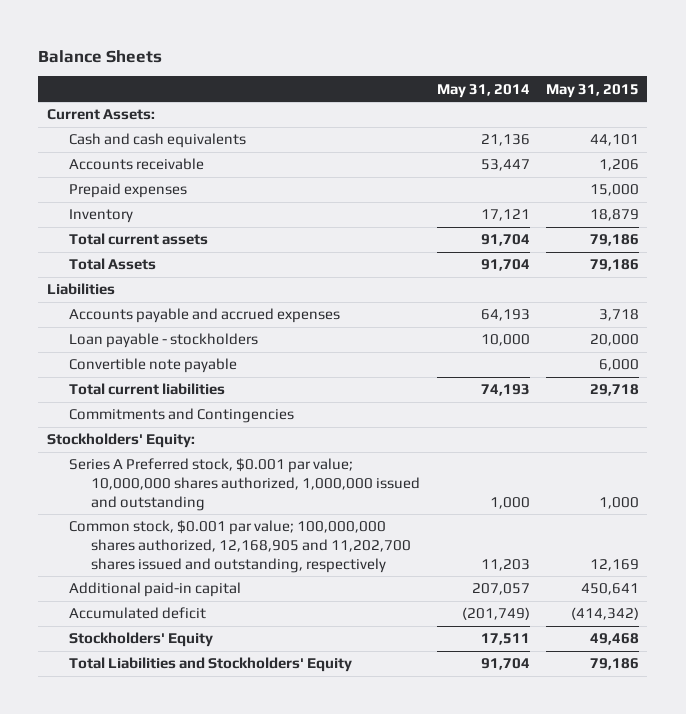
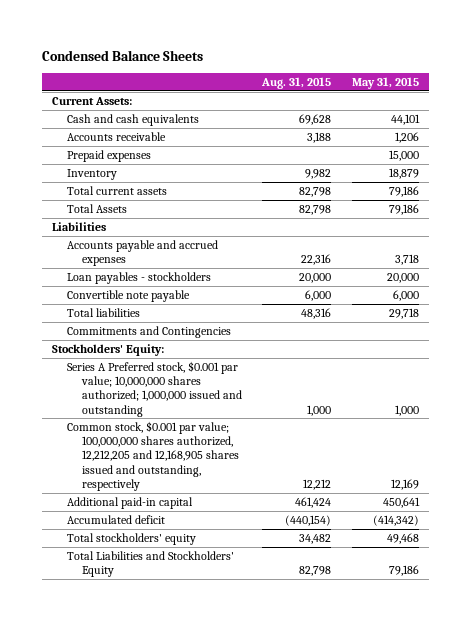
[38,49,163,63] Balance Sheets -> [42,49,204,61] Condensed Balance Sheets
[436,83,530,98] May 31, 2014 -> none
none -> [261,76,332,89] Aug. 31, 2015
[68,333,258,349] Loan payable - stockholders -> [67,272,212,285] Loan payables - stockholders
[68,383,225,396] Total current liabilities -> [67,308,141,318] Total liabilities
[68,458,421,511] Series A Preferred stock, $0.001 par value; 10,000,000 shares authorized, 1,000,000 issued and outstanding -> [67,361,242,417] Series A Preferred stock, $0.001 par value; 10,000,000 shares authorized; 1,000,000 issued and outstanding
[68,520,412,573] Common stock, $0.001 par value; 100,000,000 shares authorized, 12,168,905 and 11,202,700 shares issued and outstanding, respectively -> [67,421,239,491] Common stock, $0.001 par value; 100,000,000 shares authorized, 12,212,205 and 12,168,905 shares issued and outstanding, respectively
[68,632,213,648] Stockholders' Equity -> [67,533,197,546] Total stockholders' equity

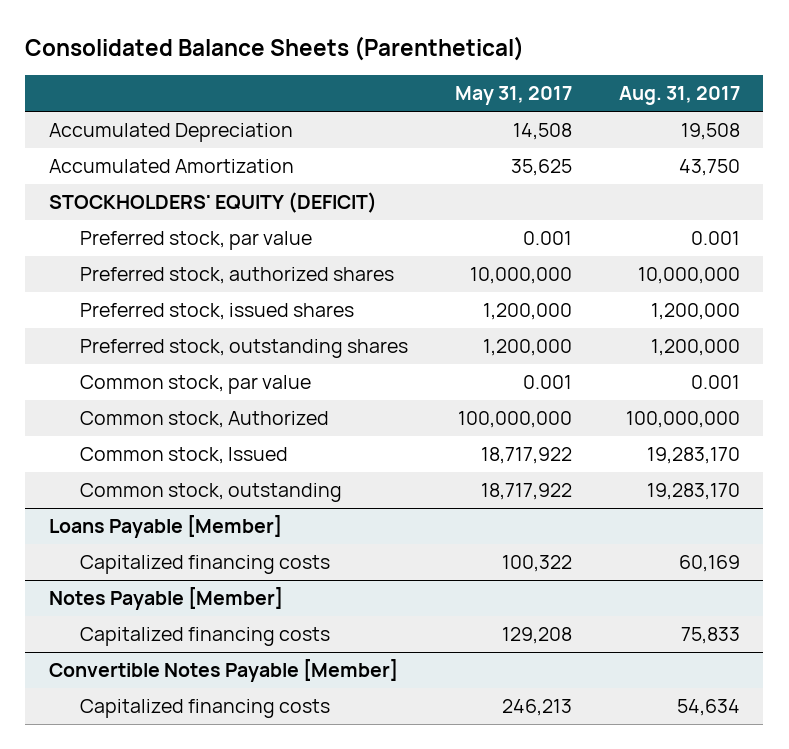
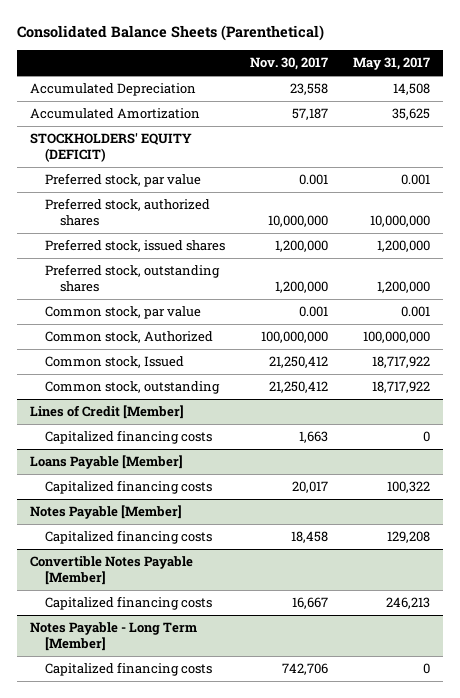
[618,86,740,106] Aug. 31, 2017 -> none
none -> [250,57,329,71] Nov. 30, 2017
none -> [29,405,184,420] Lines of Credit [Member]
none -> [45,430,213,445] Capitalized financing costs
none -> [29,622,197,652] Notes Payable - Long Term [Member]
none -> [45,662,213,677] Capitalized financing costs

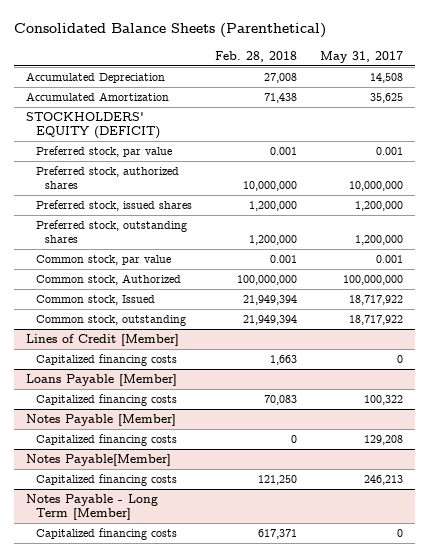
[250,57,329,71] Nov. 30, 2017 -> none
none -> [214,50,297,62] Feb. 28, 2018
[29,556,193,586] Convertible Notes Payable [Member] -> [25,454,171,467] Notes Payable[Member]

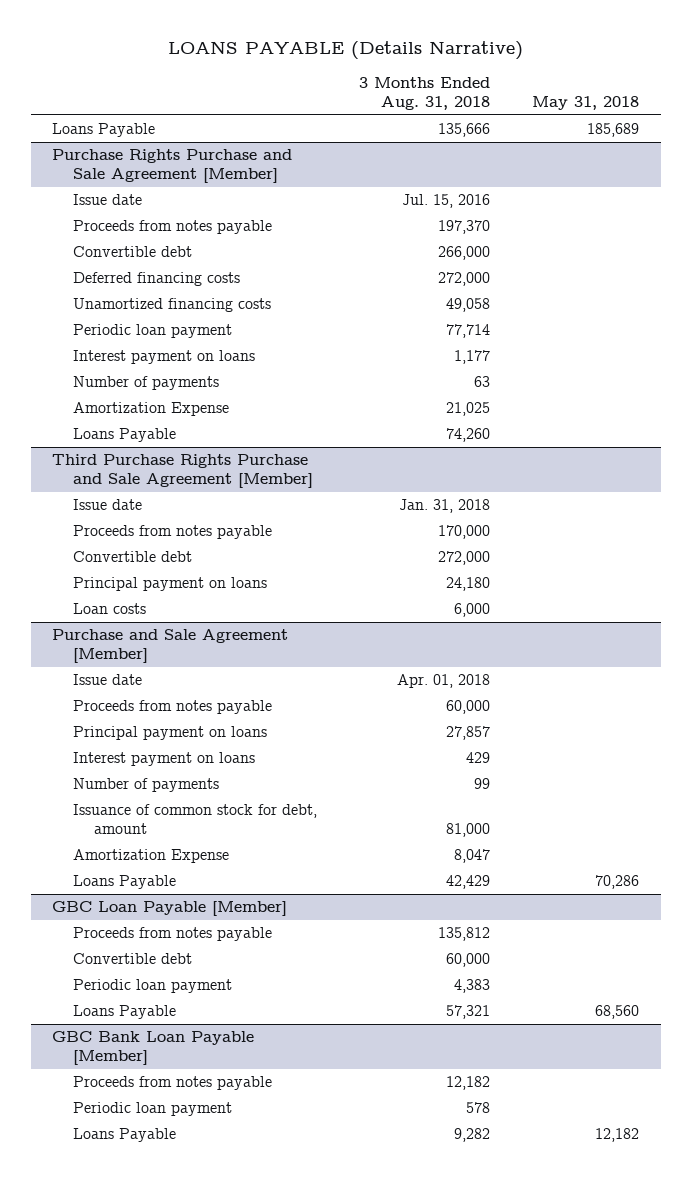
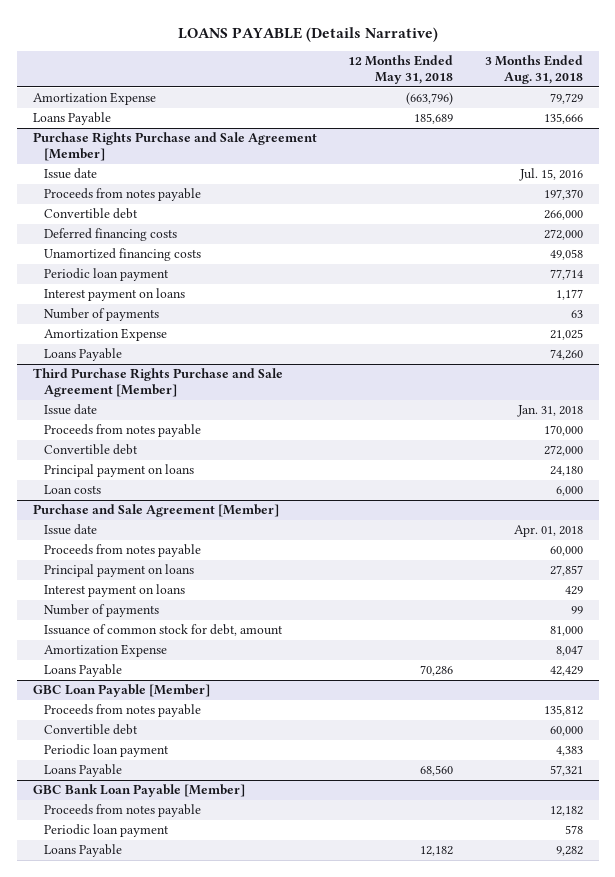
[532,95,640,110] May 31, 2018 -> none
none -> [348,55,454,85] 12 Months Ended May 31, 2018
none -> [32,92,156,106] Amortization Expense

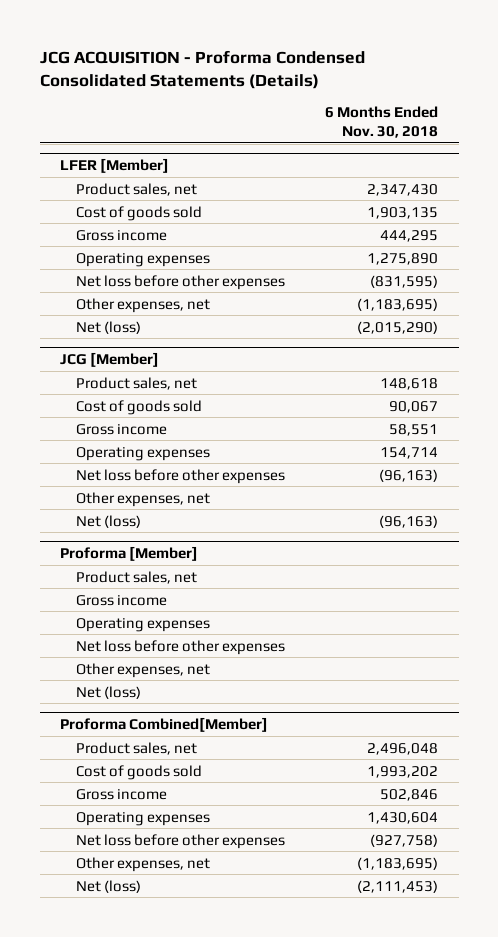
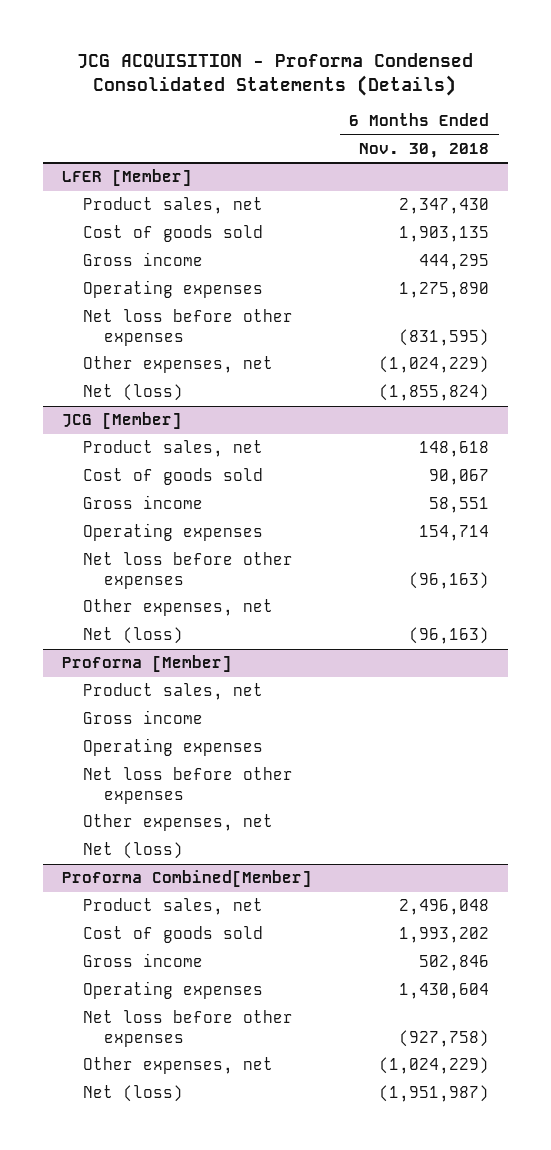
[357,297,439,311] (1,183,695) -> [379,356,490,374] (1,024,229)
[357,320,439,334] (2,015,290) -> [379,384,490,402] (1,855,824)
[357,856,439,870] (1,183,695) -> [379,1057,490,1075] (1,024,229)
[357,879,439,893] (2,111,453) -> [379,1085,490,1103] (1,951,987)

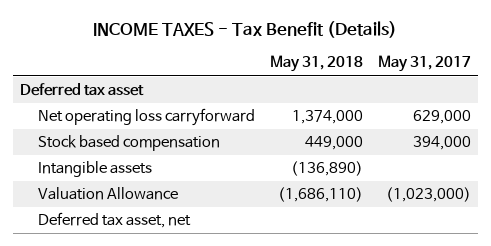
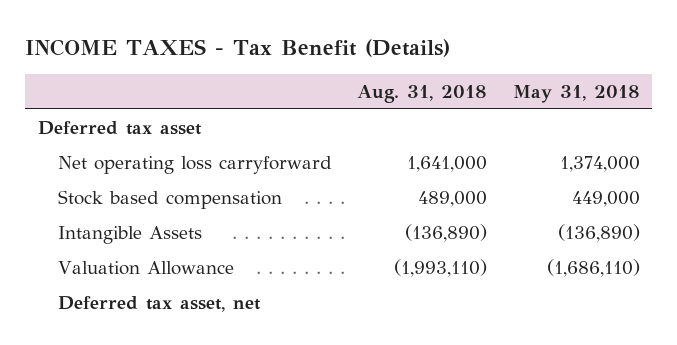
[377,55,471,73] May 31, 2017 -> none
none -> [357,84,488,103] Aug. 31, 2018
[38,161,153,178] Intangible assets -> [58,225,203,244] Intangible Assets

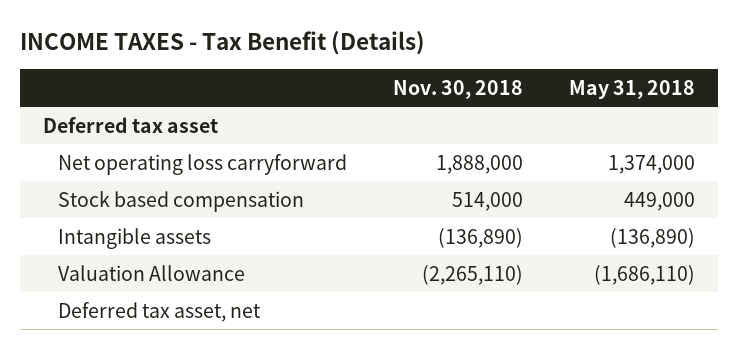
[357,84,488,103] Aug. 31, 2018 -> none
none -> [393,79,524,99] Nov. 30, 2018
[58,225,203,244] Intangible Assets -> [58,227,212,249] Intangible assets

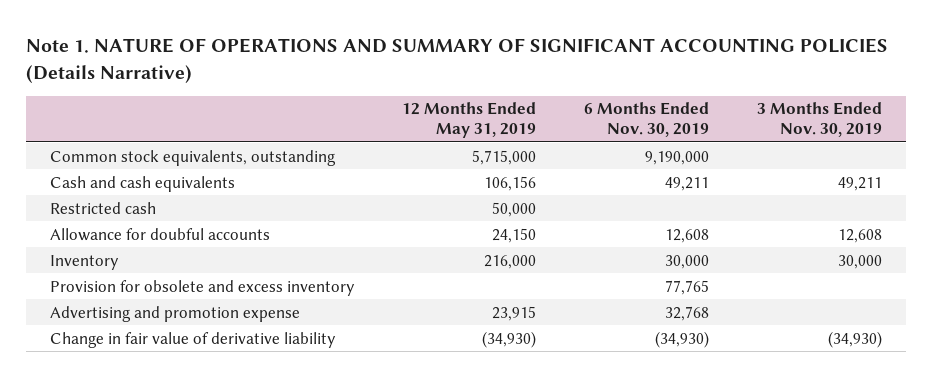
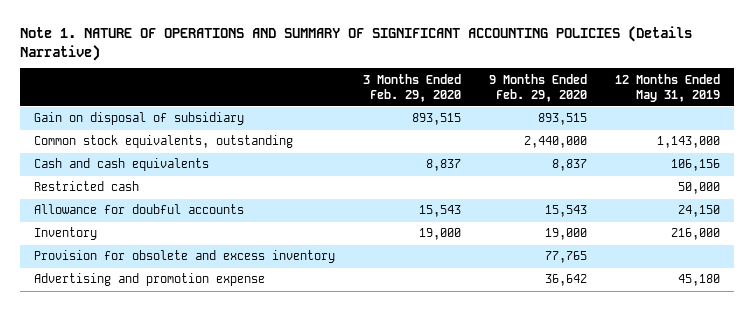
[584,102,710,138] 6 Months Ended Nov. 30, 2019 -> none
[756,102,882,138] 3 Months Ended Nov. 30, 2019 -> none
none -> [362,73,461,102] 3 Months Ended Feb. 29, 2020
none -> [488,73,587,102] 9 Months Ended Feb. 29, 2020
none -> [33,112,244,126] Gain on disposal of subsidiary
[472,149,537,165] 5,715,000 -> [656,136,720,149] 1,143,000
[49,331,336,348] Change in fair value of derivative liability -> none
[492,305,537,321] 23,915 -> [677,274,720,287] 45,180

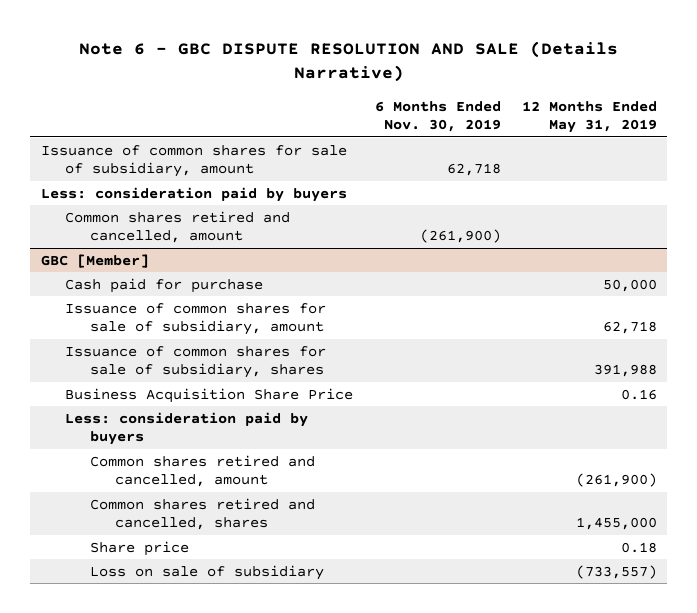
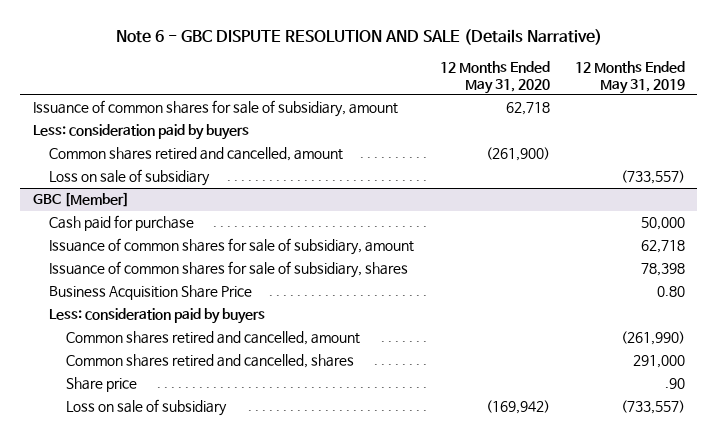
[374,100,501,133] 6 Months Ended Nov. 30, 2019 -> none
none -> [439,61,550,94] 12 Months Ended May 31, 2020
none -> [49,169,211,187] Loss on sale of subsidiary
[593,364,657,378] 391,988 -> [640,263,685,277] 78,398
[620,388,657,400] 0.16 -> [656,286,685,298] 0.80
[575,473,657,488] (261,900) -> [620,331,685,346] (261,990)
[575,517,657,531] 1,455,000 -> [632,355,685,369] 291,000
[620,541,657,553] 0.18 -> [664,378,685,390] .90

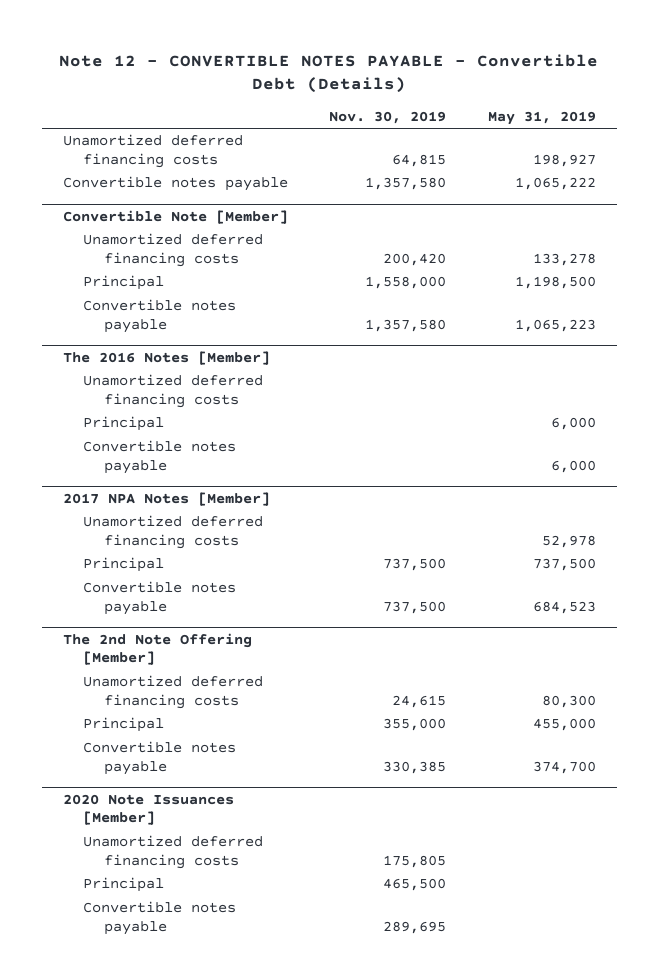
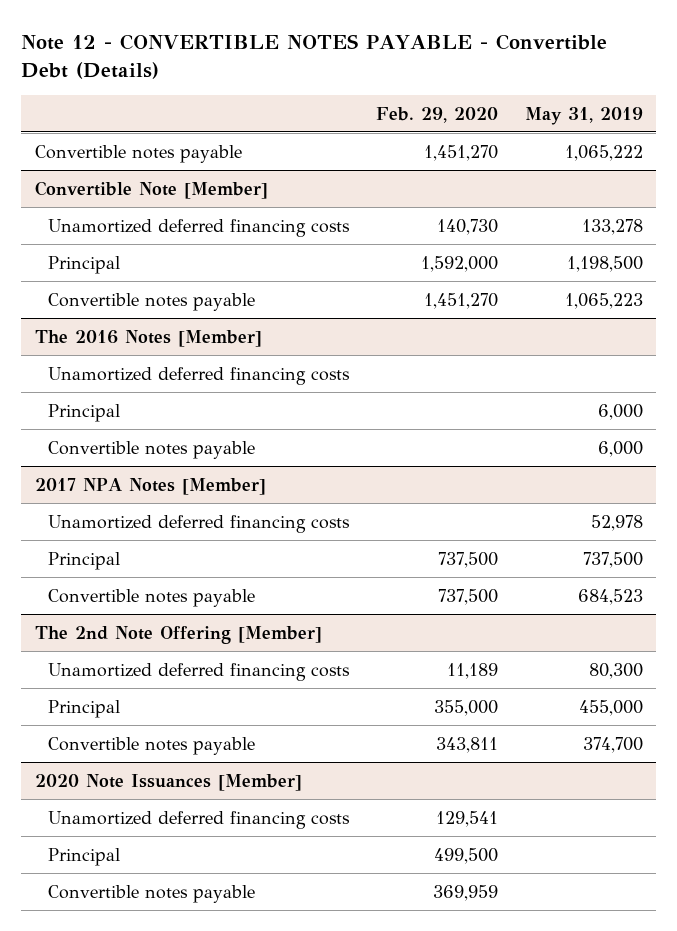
[329,110,447,124] Nov. 30, 2019 -> none
none -> [375,106,498,123] Feb. 29, 2020
[62,134,243,169] Unamortized deferred financing costs -> none

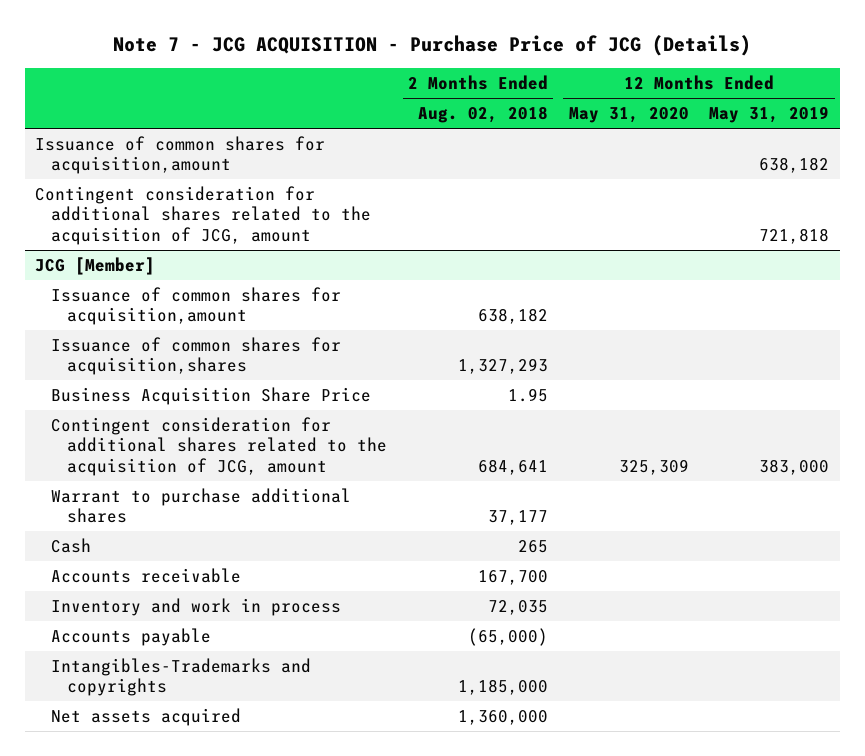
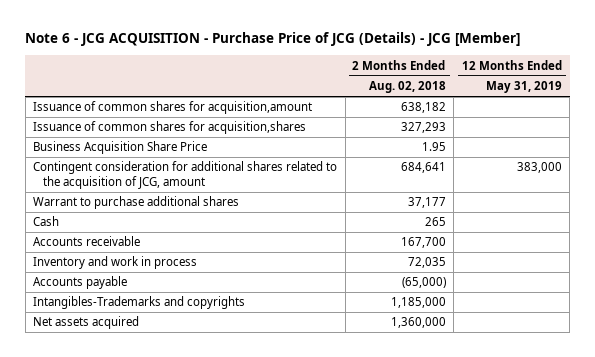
[113,35,752,57] Note 7 - JCG ACQUISITION - Purchase Price of JCG (Details) -> [25,32,521,47] Note 6 - JCG ACQUISITION - Purchase Price of JCG (Details) - JCG [Member]
[568,107,689,124] May 31, 2020 -> none
[35,135,326,175] Issuance of common shares for acquisition,amount -> none
[35,185,372,245] Contingent consideration for additional shares related to the acquisition of JCG, amount -> none
[35,256,156,275] JCG [Member] -> none
[457,358,548,375] 1,327,293 -> [400,122,446,134] 327,293

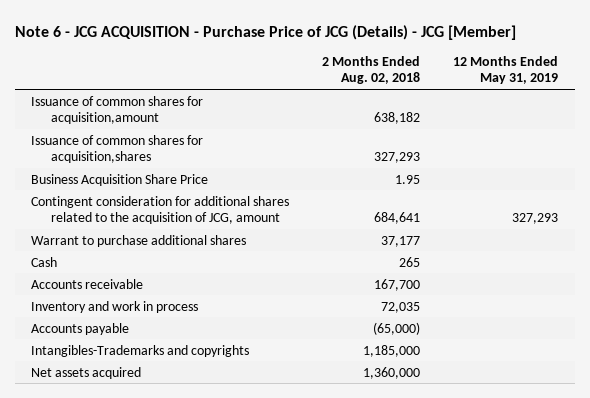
[516,162,562,174] 383,000 -> [512,212,559,224] 327,293

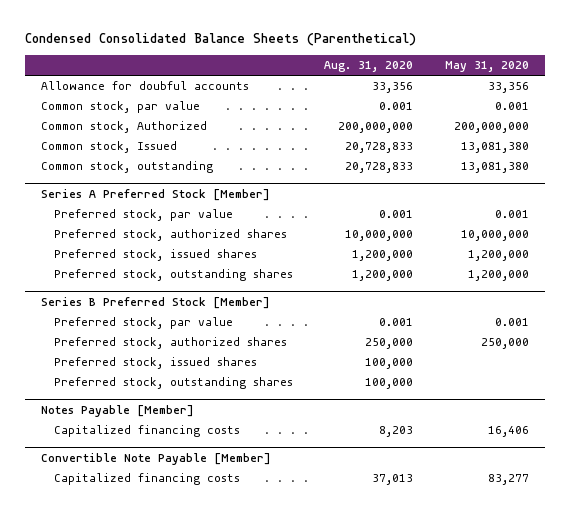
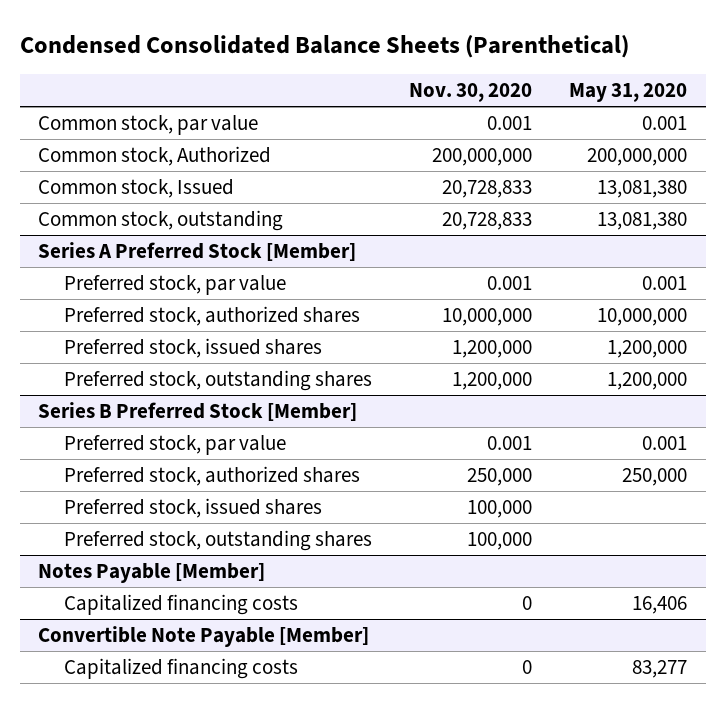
[324,61,414,73] Aug. 31, 2020 -> none
none -> [409,82,533,102] Nov. 30, 2020
[40,81,249,91] Allowance for doubful accounts -> none

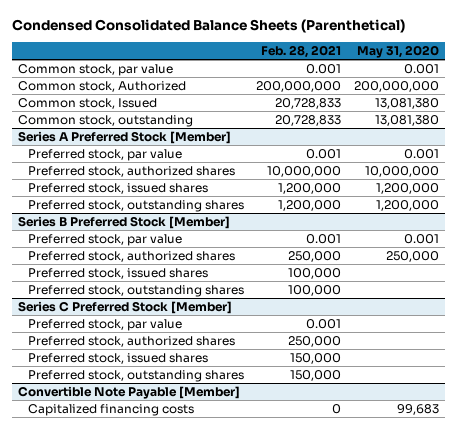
[409,82,533,102] Nov. 30, 2020 -> none
none -> [261,44,342,58] Feb. 28, 2021
[38,563,266,584] Notes Payable [Member] -> none
[64,594,299,616] Capitalized financing costs -> none
none -> [17,301,232,315] Series C Preferred Stock [Member]
none -> [27,319,182,332] Preferred stock, par value
none -> [27,336,235,348] Preferred stock, authorized shares
none -> [27,353,208,365] Preferred stock, issued shares
none -> [27,370,244,383] Preferred stock, outstanding shares
[632,660,688,679] 83,277 -> [396,404,439,416] 99,683

